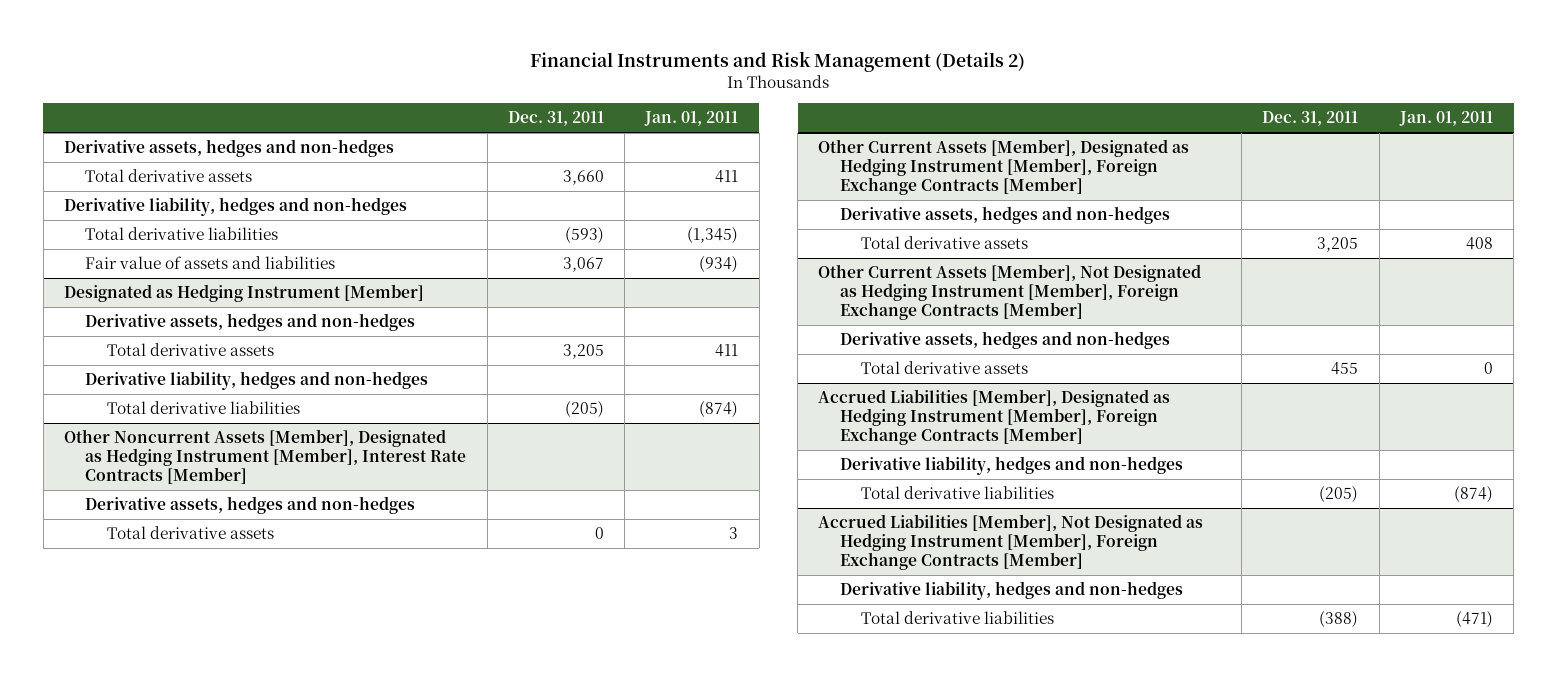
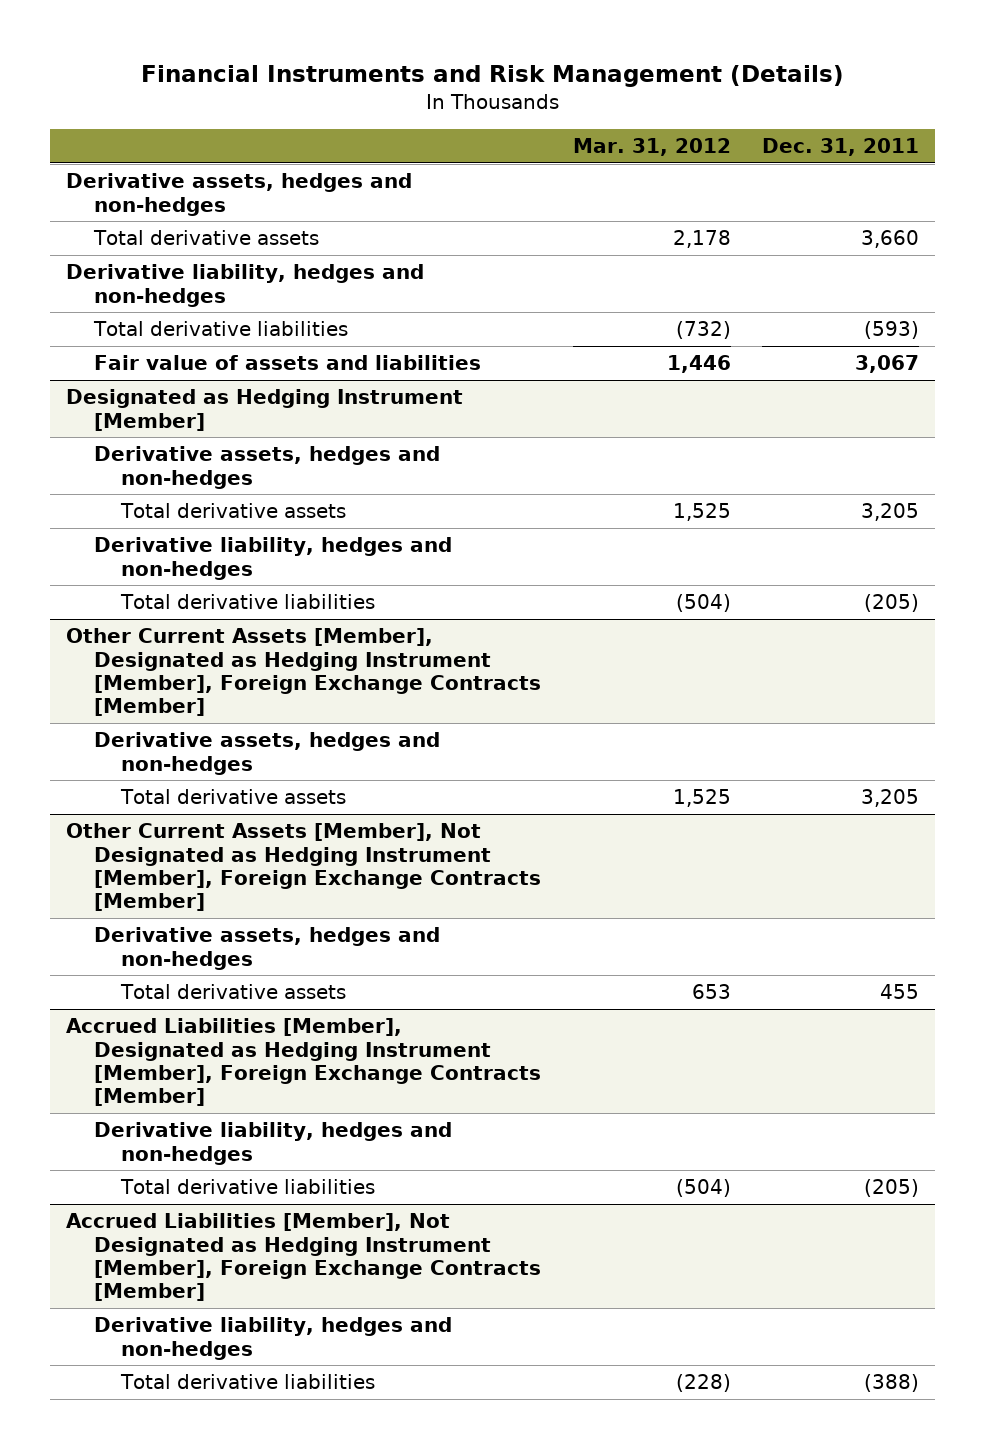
[530,50,1026,72] Financial Instruments and Risk Management (Details 2) -> [140,64,844,87] Financial Instruments and Risk Management (Details)
[644,111,739,127] Jan. 01, 2011 -> none
none -> [572,138,731,157] Mar. 31, 2012
[63,429,467,484] Other Noncurrent Assets [Member], Designated as Hedging Instrument [Member], Interest Rate Contracts [Member] -> none
[85,496,416,515] Derivative assets, hedges and non-hedges -> none
[106,526,274,540] Total derivative assets -> none

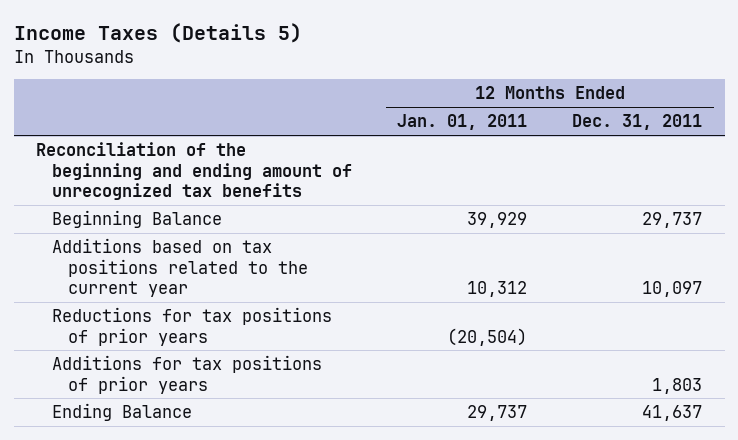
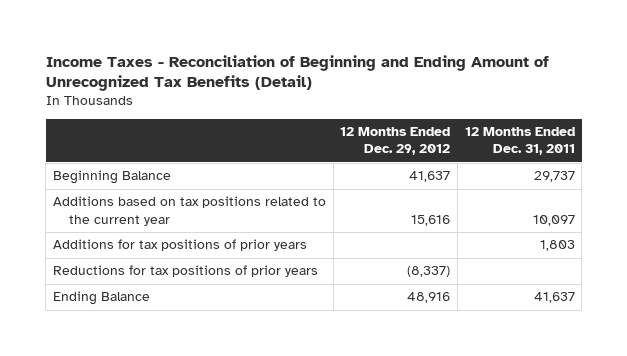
[13,22,302,43] Income Taxes (Details 5) -> [45,54,549,92] Income Taxes - Reconciliation of Beginning and Ending Amount of Unrecognized Tax Benefits (Detail)
[397,114,528,131] Jan. 01, 2011 -> none
none -> [340,127,451,156] 12 Months Ended Dec. 29, 2012
[36,142,352,201] Reconciliation of the beginning and ending amount of unrecognized tax benefits -> none
[51,307,332,346] Reductions for tax positions of prior years -> [52,265,318,278] Reductions for tax positions of prior years

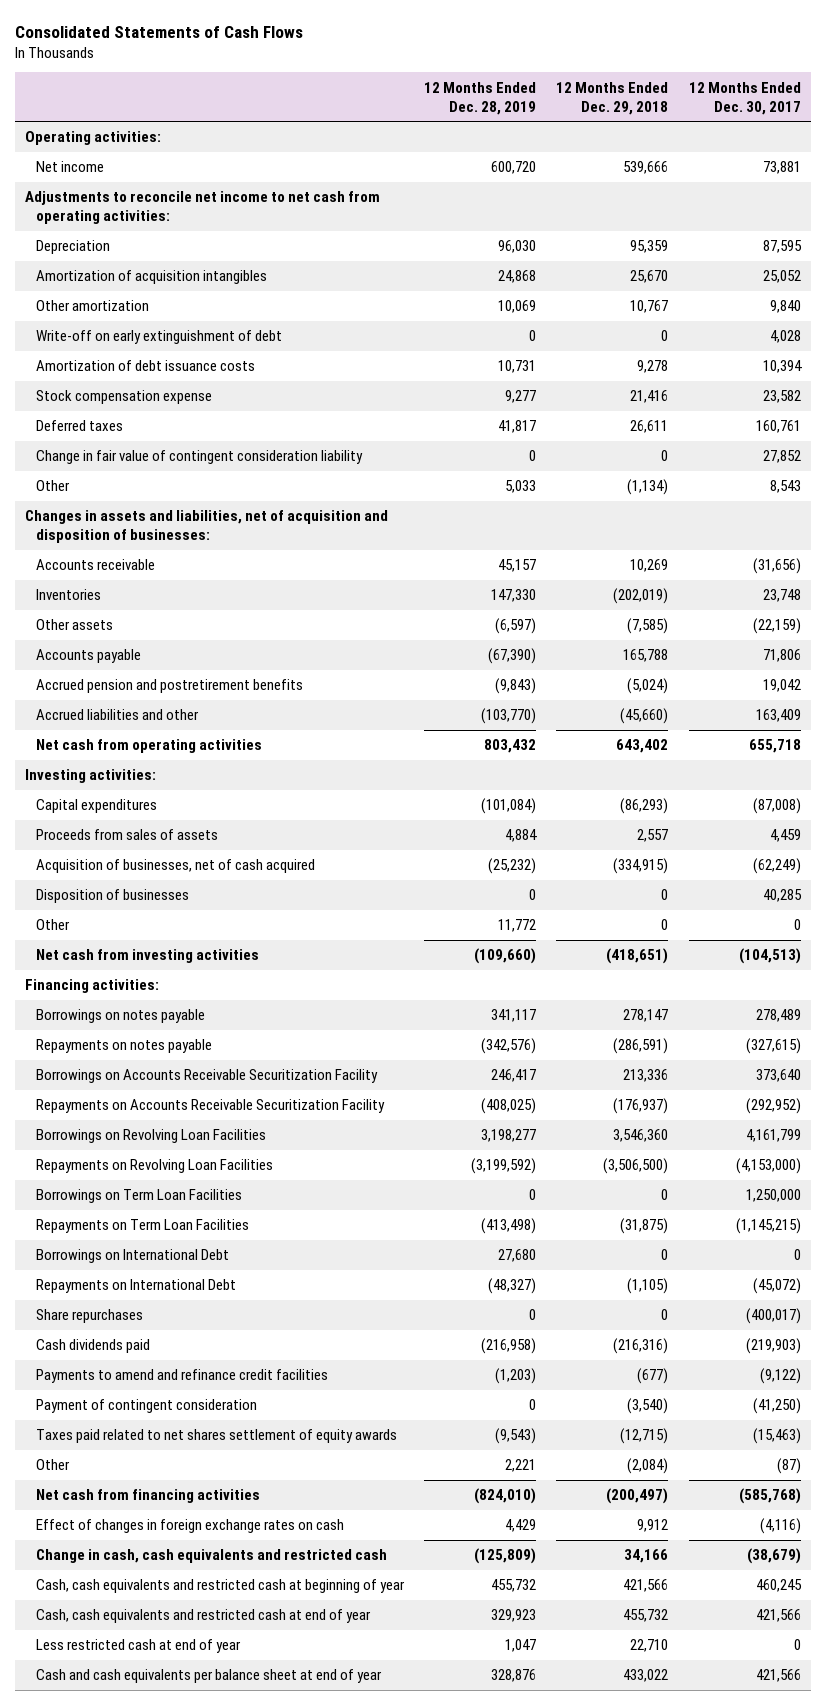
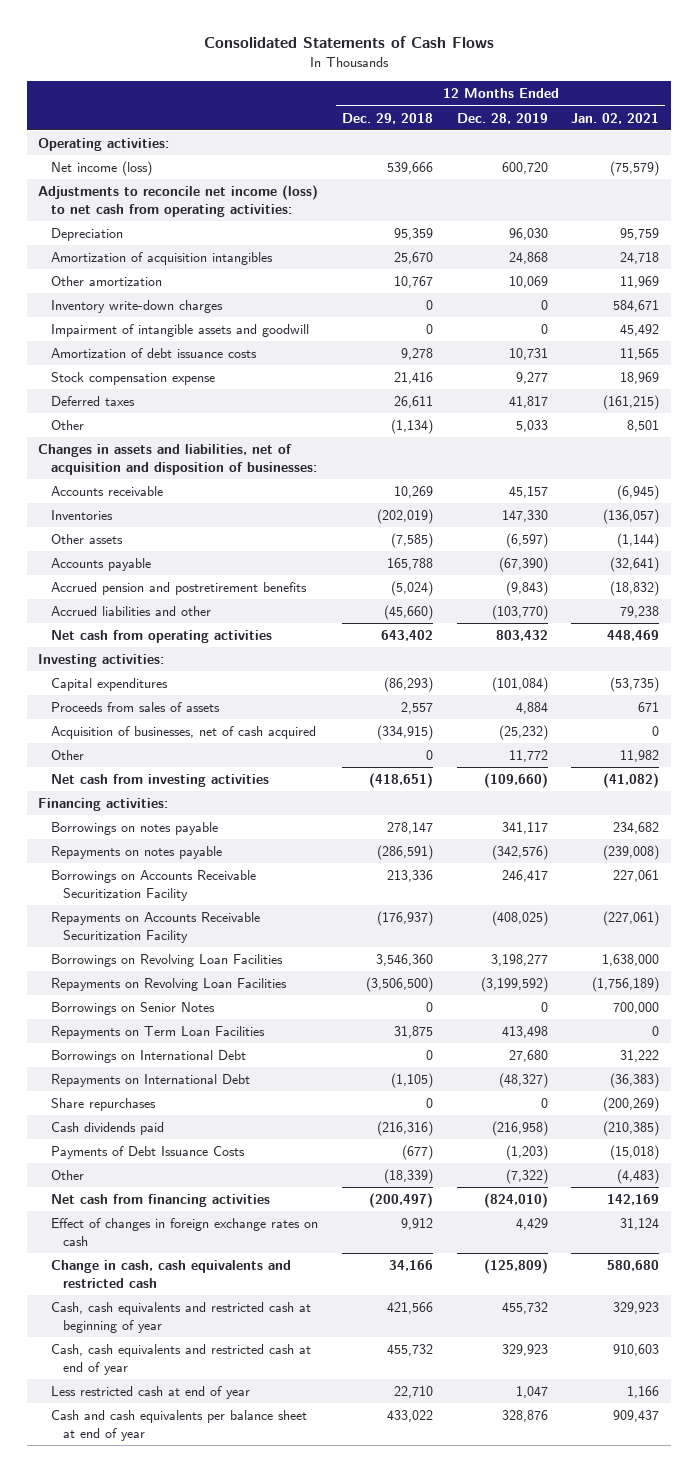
[688,81,801,115] 12 Months Ended Dec. 30, 2017 -> none
none -> [571,112,660,124] Jan. 02, 2021
[35,161,104,173] Net income -> [50,161,152,177] Net income (loss)
[24,191,380,225] Adjustments to reconcile net income to net cash from operating activities: -> [38,185,319,217] Adjustments to reconcile net income (loss) to net cash from operating activities:
[35,330,282,345] Write-off on early extinguishment of debt -> none
none -> [50,300,223,314] Inventory write-down charges
none -> [50,324,309,338] Impairment of intangible assets and goodwill
[35,450,363,465] Change in fair value of contingent consideration liability -> none
[35,889,189,904] Disposition of businesses -> none
[35,1189,242,1204] Borrowings on Term Loan Facilities -> none
none -> [50,1002,215,1016] Borrowings on Senior Notes
[480,1218,536,1235] (413,498) -> [501,1026,548,1039] 413,498
[620,1218,669,1235] (31,875) -> [394,1026,434,1039] 31,875
[35,1399,257,1414] Payment of contingent consideration -> none
[35,1429,397,1444] Taxes paid related to net shares settlement of equity awards -> none
[35,1369,328,1384] Payments to amend and refinance credit facilities -> [50,1146,245,1160] Payments of Debt Issuance Costs
[504,1459,536,1473] 2,221 -> [505,1169,548,1185] (7,322)
[627,1458,669,1475] (2,084) -> [384,1169,434,1185] (18,339)

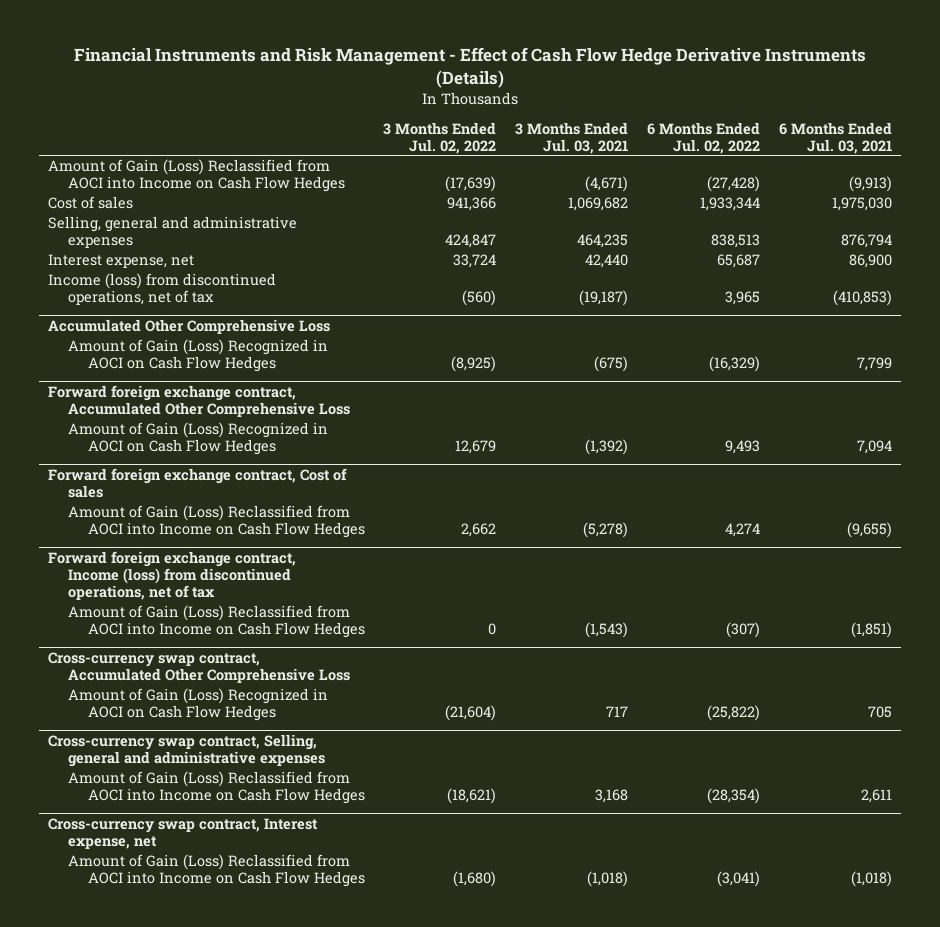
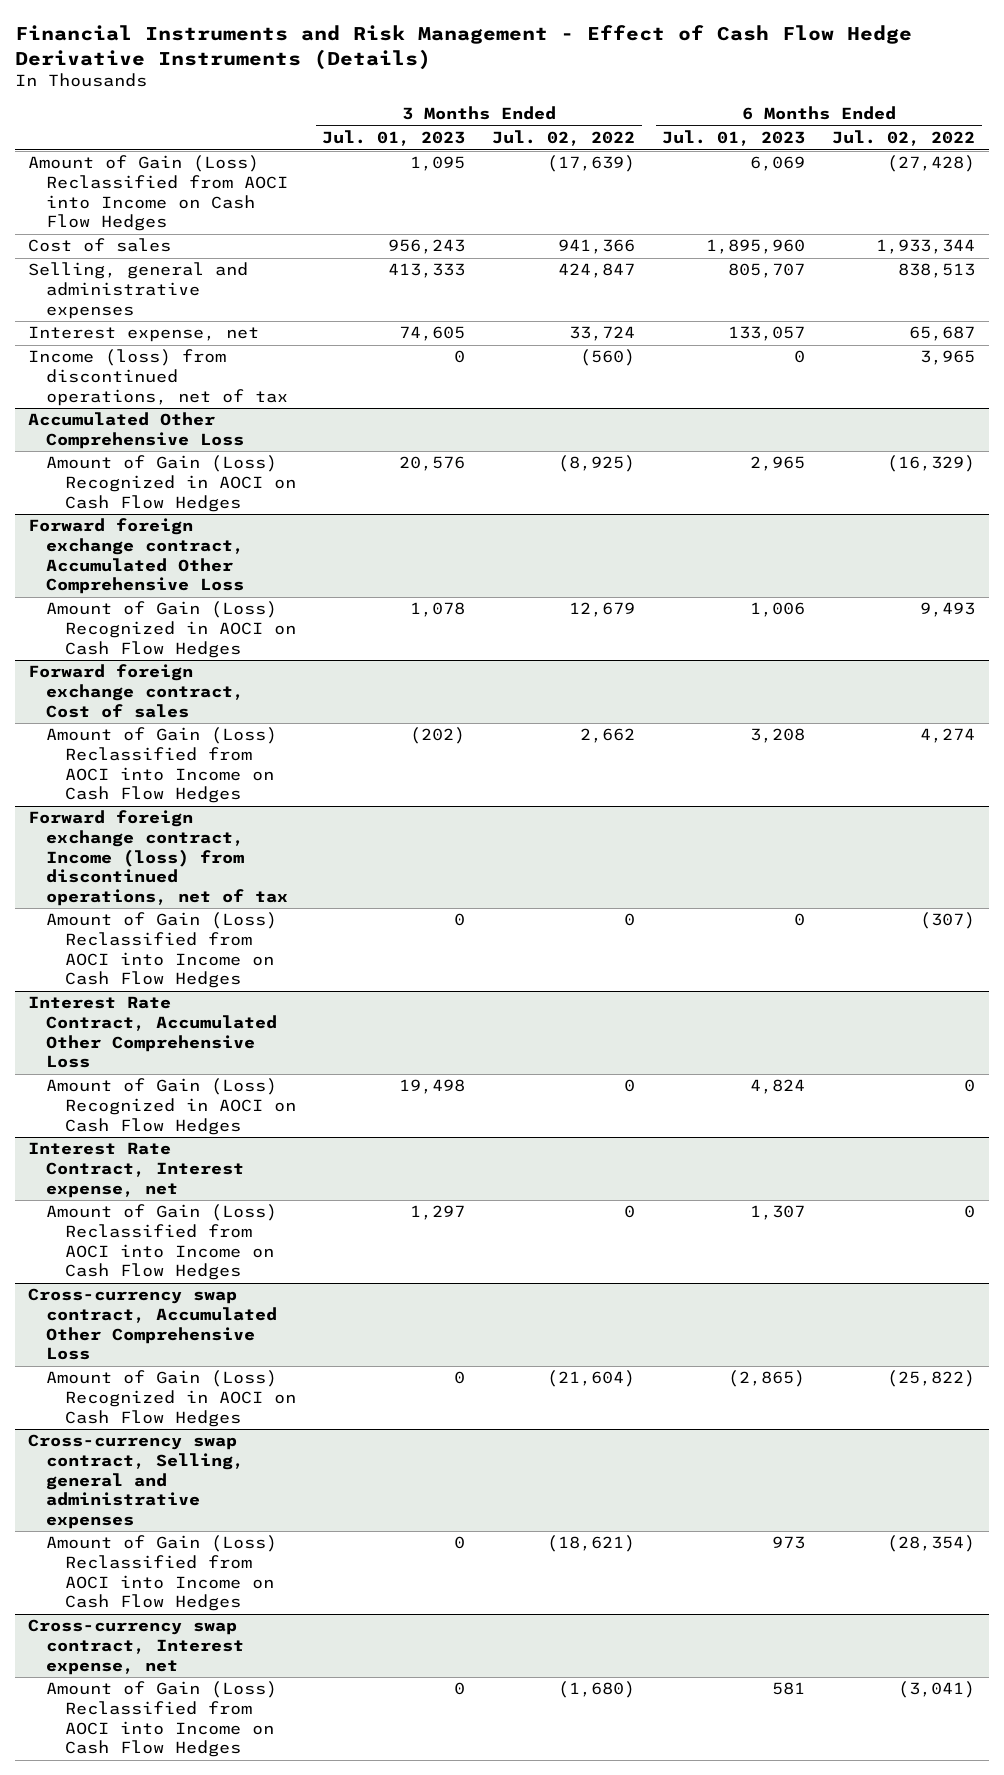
[515,121,629,154] 3 Months Ended Jul. 03, 2021 -> none
[778,121,892,154] 6 Months Ended Jul. 03, 2021 -> none
none -> [322,130,466,147] Jul. 01, 2023
none -> [662,130,806,147] Jul. 01, 2023
none -> [28,996,278,1069] Interest Rate Contract, Accumulated Other Comprehensive Loss
none -> [46,1078,296,1135] Amount of Gain (Loss) Recognized in AOCI on Cash Flow Hedges
none -> [28,1142,245,1198] Interest Rate Contract, Interest expense, net
none -> [46,1204,278,1281] Amount of Gain (Loss) Reclassified from AOCI into Income on Cash Flow Hedges

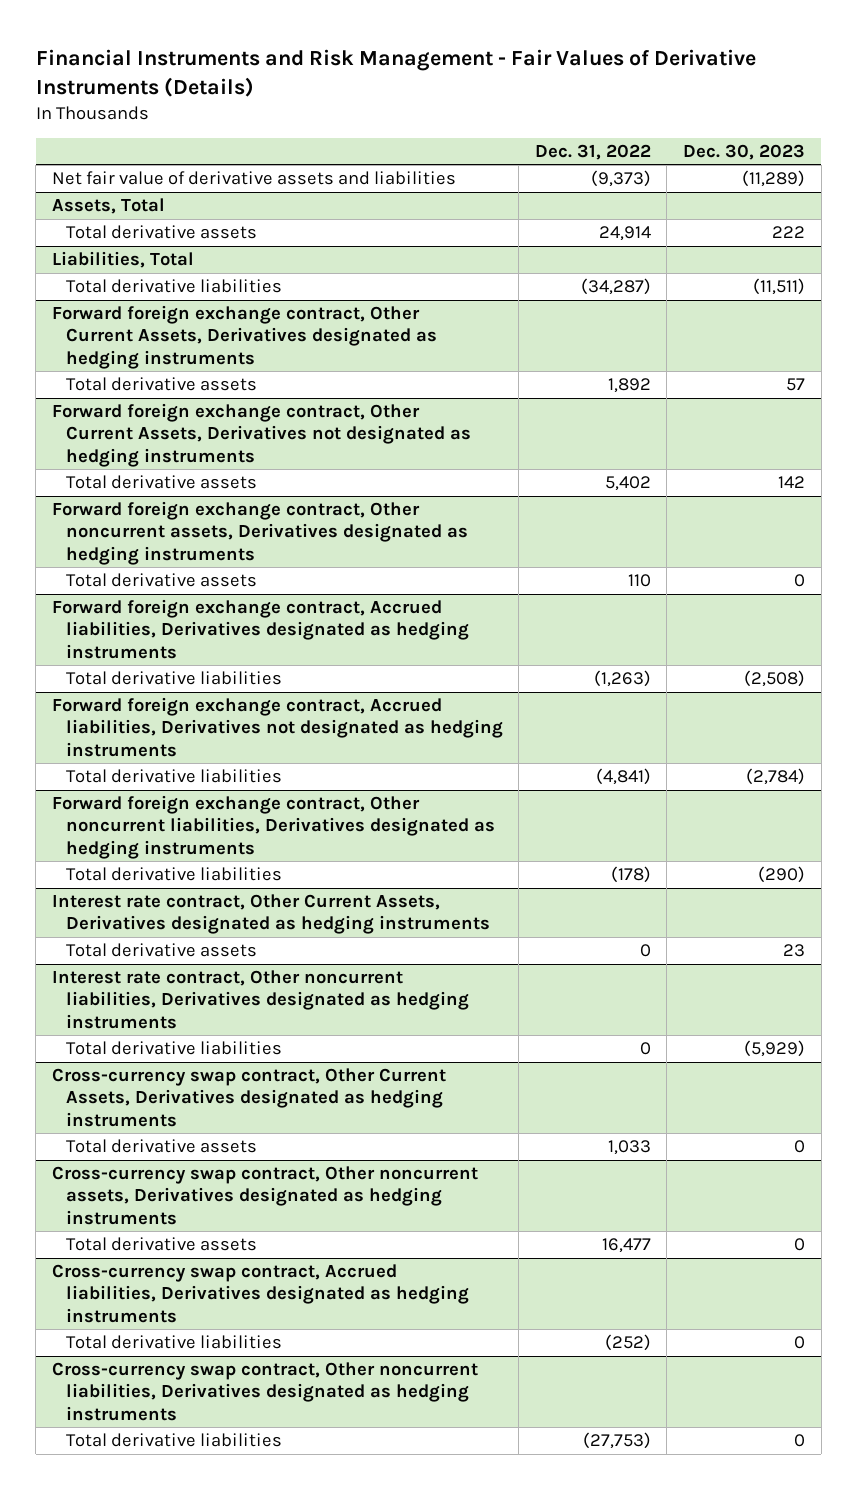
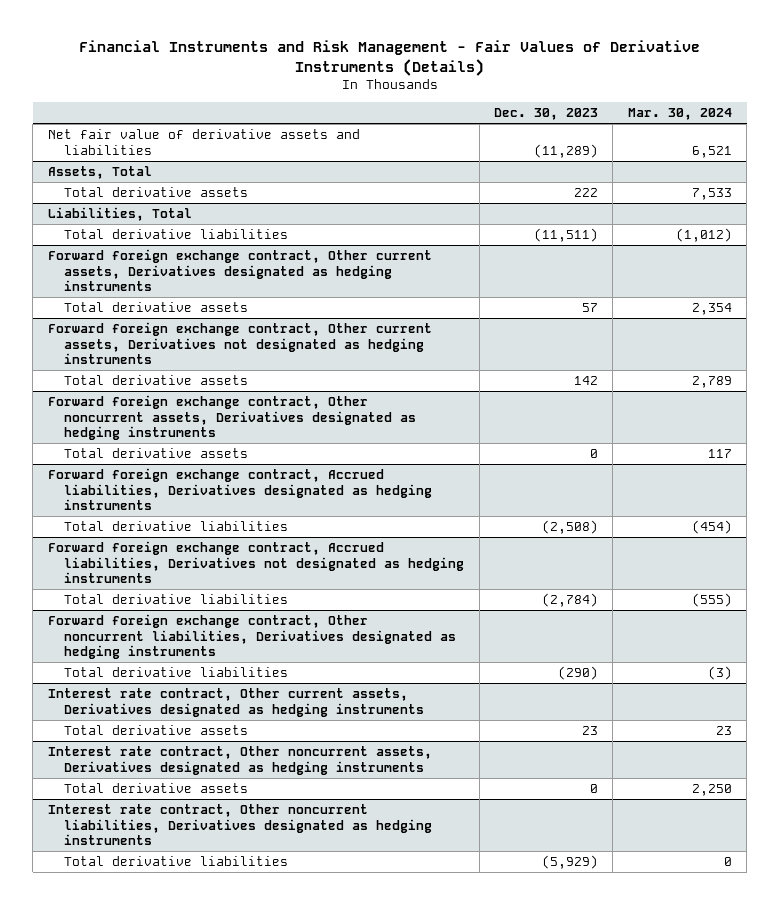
[534,143,651,160] Dec. 31, 2022 -> none
none -> [627,108,732,121] Mar. 30, 2024
[51,305,437,369] Forward foreign exchange contract, Other Current Assets, Derivatives designated as hedging instruments -> [47,249,432,291] Forward foreign exchange contract, Other current assets, Derivatives designated as hedging instruments
[51,403,471,467] Forward foreign exchange contract, Other Current Assets, Derivatives not designated as hedging instruments -> [47,322,432,364] Forward foreign exchange contract, Other current assets, Derivatives not designated as hedging instruments
[51,894,490,935] Interest rate contract, Other Current Assets, Derivatives designated as hedging instruments -> [47,688,425,717] Interest rate contract, Other current assets, Derivatives designated as hedging instruments
none -> [47,746,432,775] Interest rate contract, Other noncurrent assets, Derivatives designated as hedging instruments
none -> [64,783,249,794] Total derivative assets
[51,1068,446,1127] Cross-currency swap contract, Other Current Assets, Derivatives designated as hedging instruments -> none
[65,1139,257,1154] Total derivative assets -> none
[51,1166,478,1225] Cross-currency swap contract, Other noncurrent assets, Derivatives designated as hedging instruments -> none
[65,1237,257,1252] Total derivative assets -> none
[51,1264,469,1323] Cross-currency swap contract, Accrued liabilities, Derivatives designated as hedging instruments -> none
[65,1335,282,1350] Total derivative liabilities -> none
[51,1362,478,1421] Cross-currency swap contract, Other noncurrent liabilities, Derivatives designated as hedging instruments -> none
[65,1433,282,1448] Total derivative liabilities -> none

